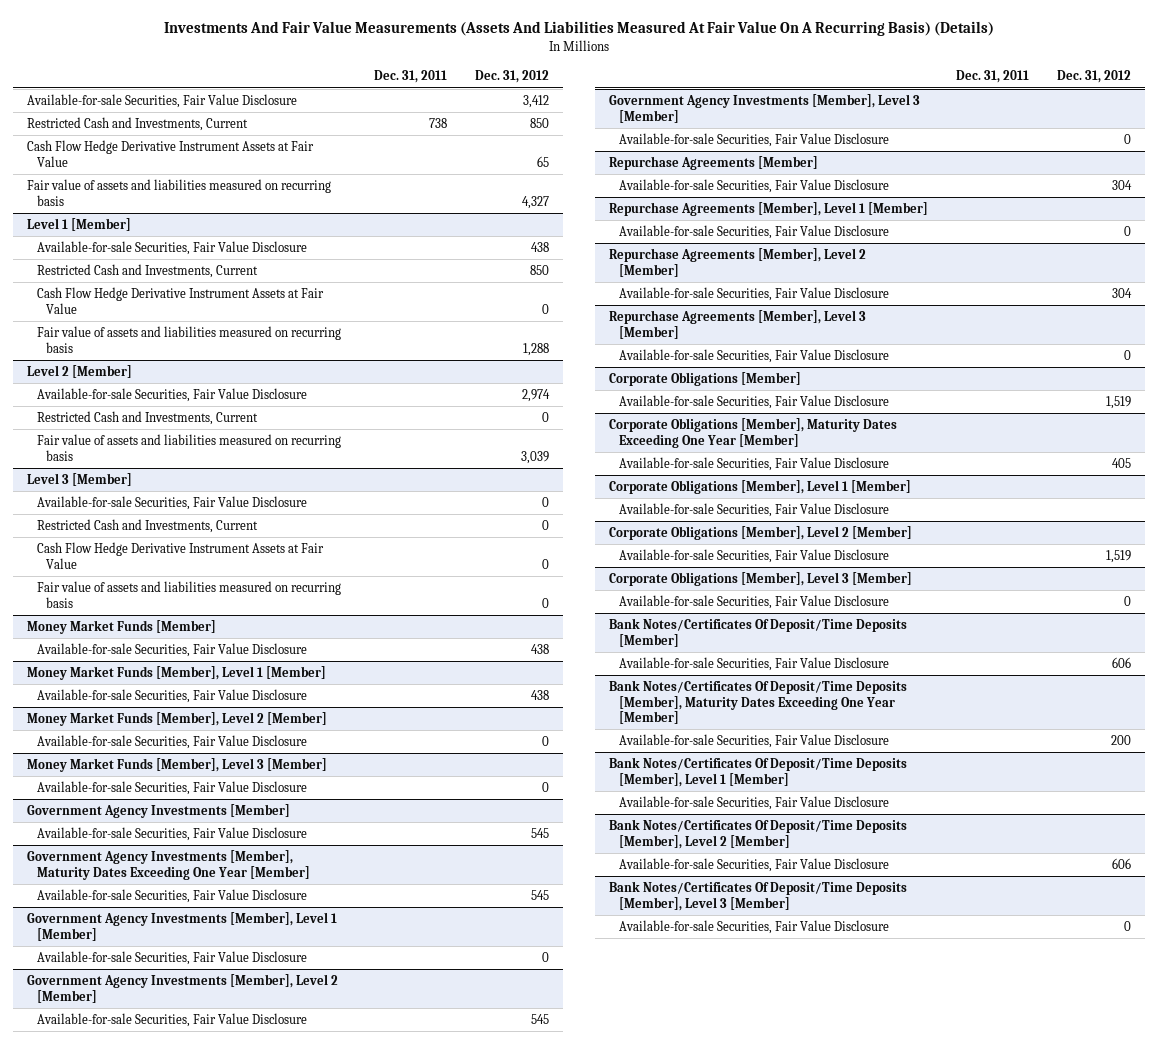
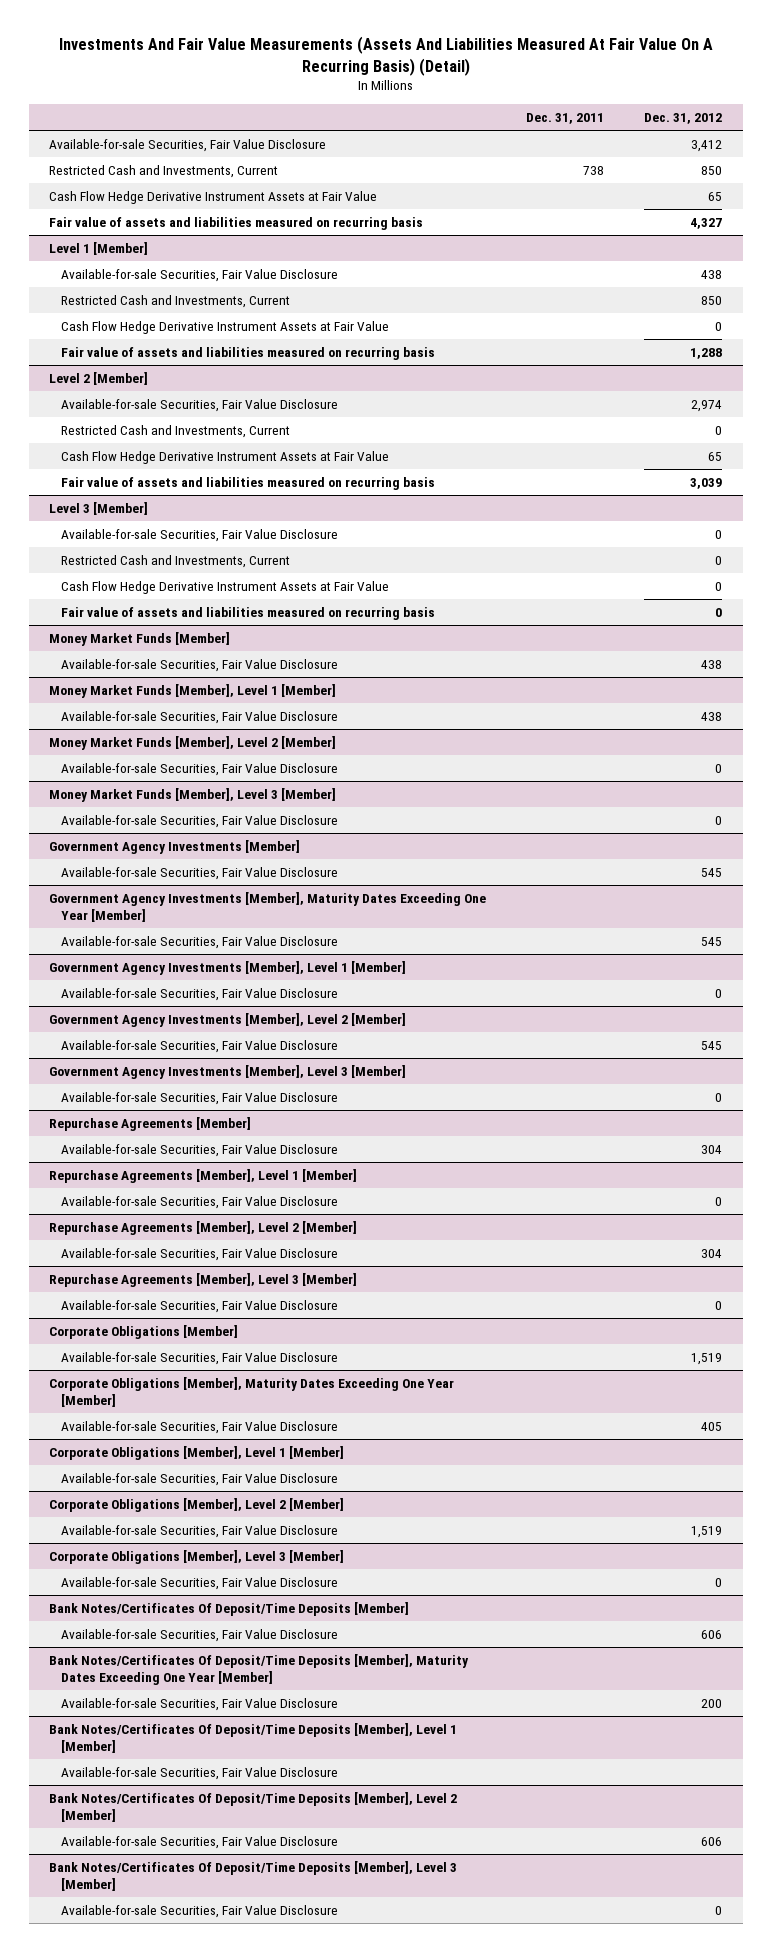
[164,21,995,37] Investments And Fair Value Measurements (Assets And Liabilities Measured At Fair Value On A Recurring Basis) (Details) -> [58,36,713,76] Investments And Fair Value Measurements (Assets And Liabilities Measured At Fair Value On A Recurring Basis) (Detail)
none -> [60,451,389,465] Cash Flow Hedge Derivative Instrument Assets at Fair Value

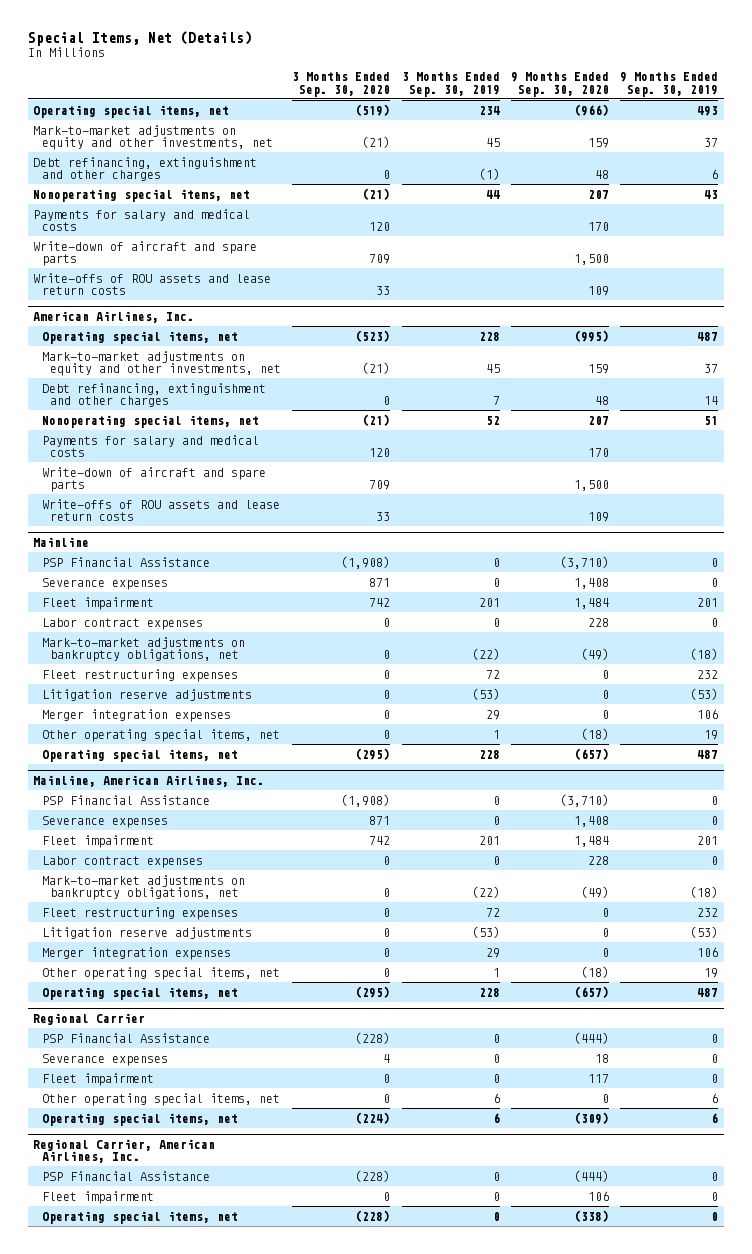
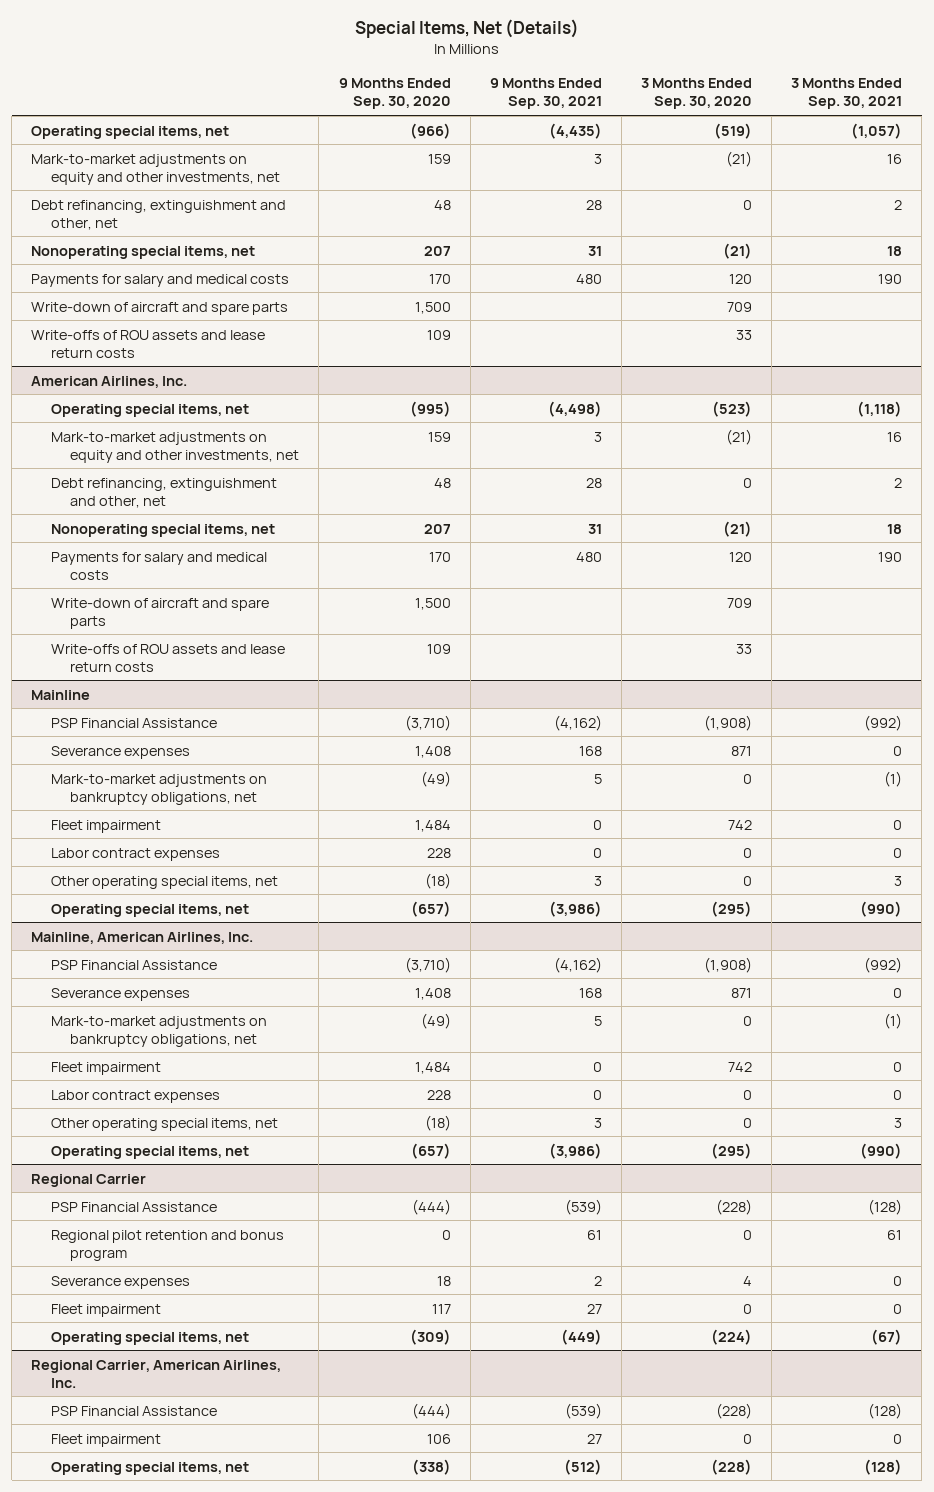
[401,72,500,97] 3 Months Ended Sep. 30, 2019 -> none
[620,72,719,97] 9 Months Ended Sep. 30, 2019 -> none
none -> [489,78,602,110] 9 Months Ended Sep. 30, 2021
none -> [791,78,903,110] 3 Months Ended Sep. 30, 2021
[33,156,258,181] Debt refinancing, extinguishment and other charges -> [31,199,287,230] Debt refinancing, extinguishment and other, net
[41,382,266,407] Debt refinancing, extinguishment and other charges -> [50,477,277,508] Debt refinancing, extinguishment and other, net
[41,636,245,662] Mark-to-market adjustments on bankruptcy obligations, net -> [50,773,267,805] Mark-to-market adjustments on bankruptcy obligations, net
[41,668,238,682] Fleet restructuring expenses -> none
[41,688,252,701] Litigation reserve adjustments -> none
[41,708,231,722] Merger integration expenses -> none
[41,874,245,900] Mark-to-market adjustments on bankruptcy obligations, net -> [50,1015,267,1047] Mark-to-market adjustments on bankruptcy obligations, net
[41,906,238,920] Fleet restructuring expenses -> none
[41,926,252,939] Litigation reserve adjustments -> none
[41,946,231,960] Merger integration expenses -> none
none -> [50,1229,284,1261] Regional pilot retention and bonus program
[41,1092,280,1106] Other operating special items, net -> none

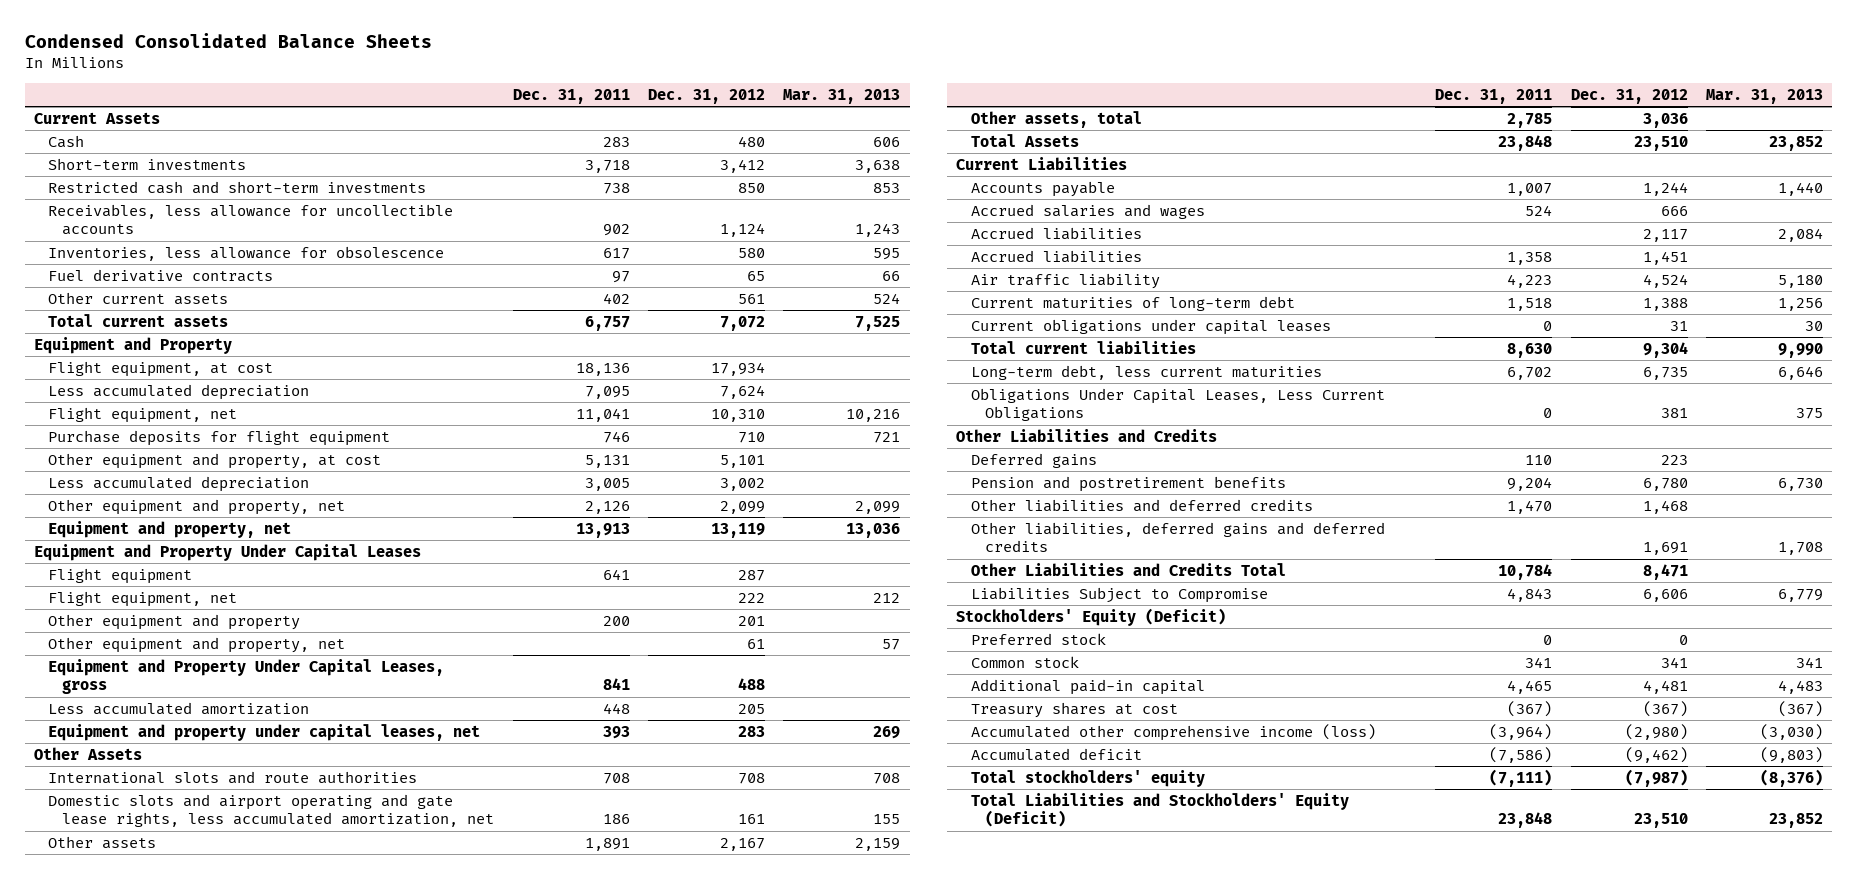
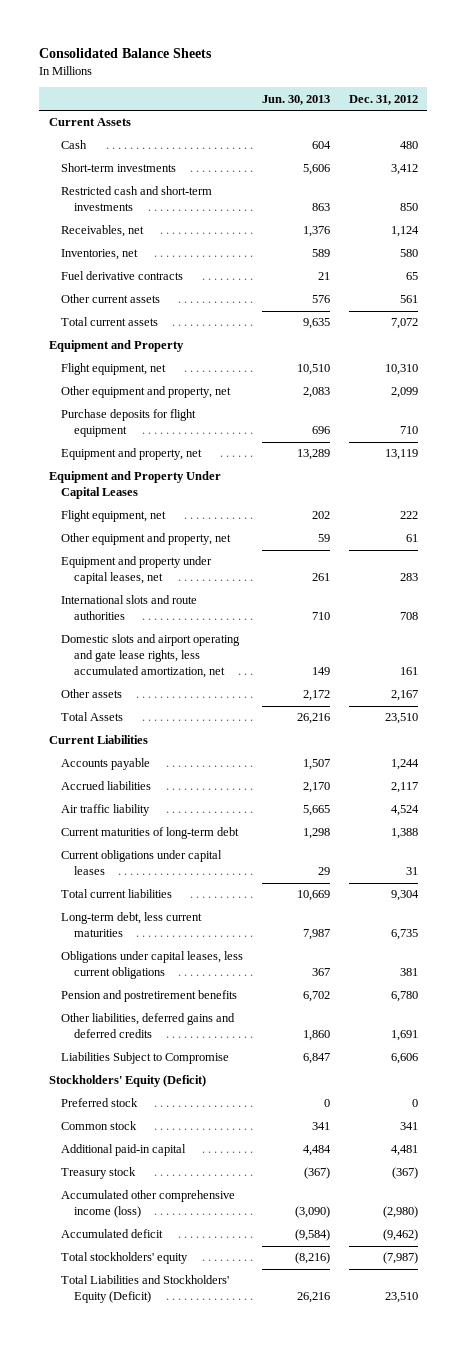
[24,32,432,48] Condensed Consolidated Balance Sheets -> [39,48,213,59] Consolidated Balance Sheets
[512,89,630,105] Dec. 31, 2011 -> none
[783,89,901,105] Mar. 31, 2013 -> none
none -> [262,94,331,105] Jun. 30, 2013
[48,203,454,236] Receivables, less allowance for uncollectible accounts -> [61,225,145,238] Receivables, net
[48,245,445,261] Inventories, less allowance for obsolescence -> [61,249,139,261] Inventories, net
[48,360,274,377] Flight equipment, at cost -> none
[48,383,310,400] Less accumulated depreciation -> none
[48,452,382,469] Other equipment and property, at cost -> none
[48,475,310,492] Less accumulated depreciation -> none
[48,429,391,446] Purchase deposits for flight equipment -> [61,409,197,438] Purchase deposits for flight equipment
[48,567,193,584] Flight equipment -> none
[48,613,301,630] Other equipment and property -> none
[48,658,445,695] Equipment and Property Under Capital Leases, gross -> none
[48,701,310,715] Less accumulated amortization -> none
[33,746,142,760] Other Assets -> none
[970,110,1142,128] Other assets, total -> none
[970,203,1205,219] Accrued salaries and wages -> none
[970,249,1142,263] Accrued liabilities -> none
[956,428,1218,442] Other Liabilities and Credits -> none
[970,452,1097,468] Deferred gains -> none
[970,387,1385,422] Obligations Under Capital Leases, Less Current Obligations -> [61,951,244,980] Obligations under capital leases, less current obligations
[970,498,1313,512] Other liabilities and deferred credits -> none
[970,562,1286,576] Other Liabilities and Credits Total -> none
[970,701,1178,718] Treasury shares at cost -> [61,1167,137,1180] Treasury stock

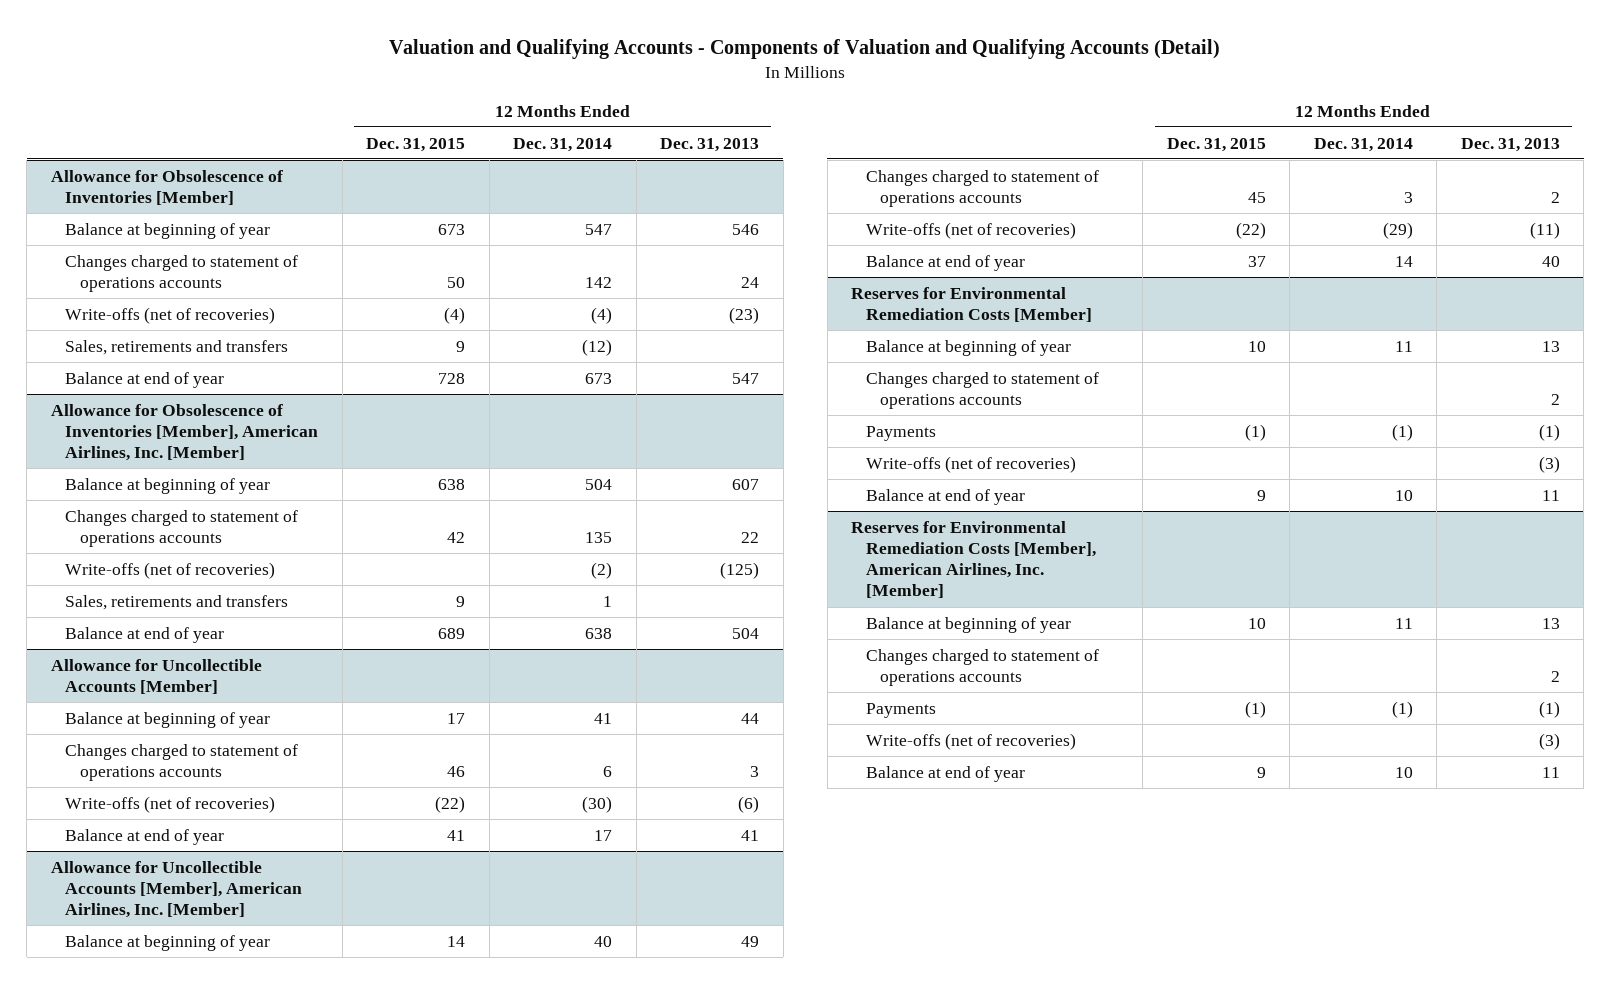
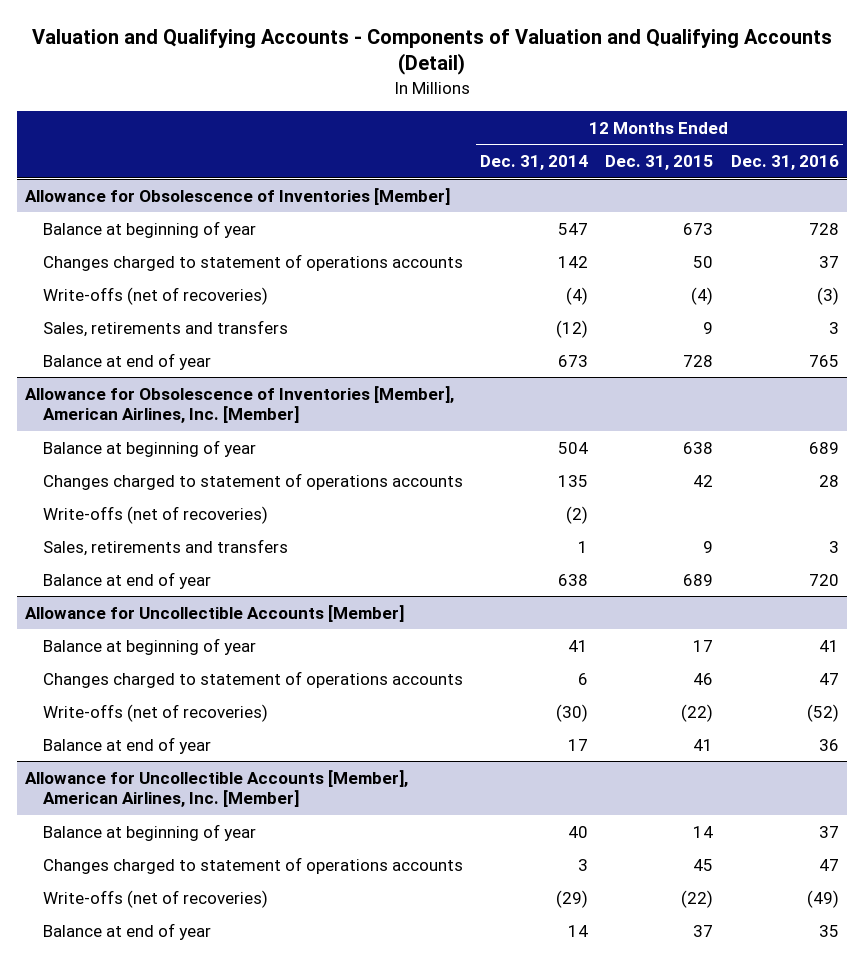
[660,137,760,152] Dec. 31, 2013 -> none
none -> [730,154,839,170] Dec. 31, 2016
[851,286,1092,322] Reserves for Environmental Remediation Costs [Member] -> none
[865,339,1071,356] Balance at beginning of year -> none
[865,371,1099,409] Changes charged to statement of operations accounts -> none
[865,425,936,441] Payments -> none
[865,455,1076,473] Write-offs (net of recoveries) -> none
[865,488,1025,505] Balance at end of year -> none
[851,520,1096,599] Reserves for Environmental Remediation Costs [Member], American Airlines, Inc. [Member] -> none
[865,616,1071,633] Balance at beginning of year -> none
[865,648,1099,686] Changes charged to statement of operations accounts -> none
[865,702,936,718] Payments -> none
[865,732,1076,750] Write-offs (net of recoveries) -> none
[865,765,1025,782] Balance at end of year -> none

